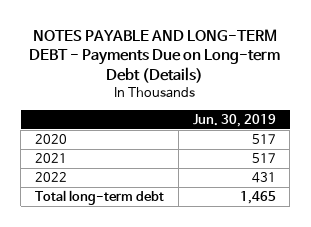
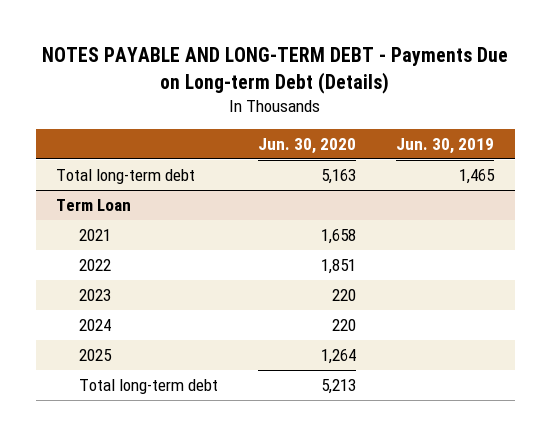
none -> [258,137,357,154] Jun. 30, 2020
[35,133,68,144] 2020 -> none
[35,152,68,163] 2021 -> none
[35,171,68,182] 2022 -> none
none -> [55,199,131,212] Term Loan
none -> [78,229,111,242] 2021
none -> [78,259,111,272] 2022
none -> [78,289,111,302] 2023
none -> [78,319,111,332] 2024
none -> [78,349,112,362] 2025
none -> [78,379,218,395] Total long-term debt

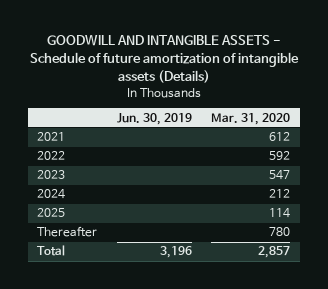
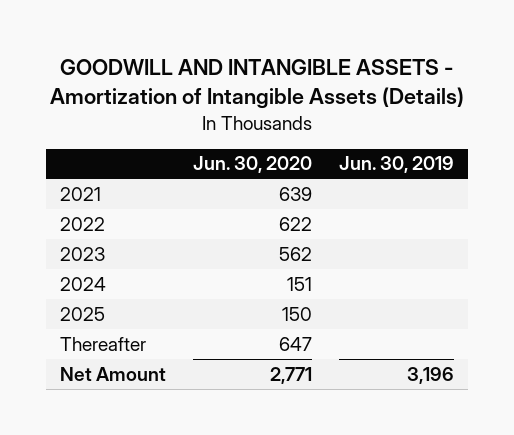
[29,35,299,84] GOODWILL AND INTANGIBLE ASSETS - Schedule of future amortization of intangible assets (Details) -> [49,59,464,110] GOODWILL AND INTANGIBLE ASSETS - Amortization of Intangible Assets (Details)
[211,112,291,125] Mar. 31, 2020 -> none
none -> [192,156,312,174] Jun. 30, 2020
[37,245,66,257] Total -> [59,366,166,381] Net Amount

